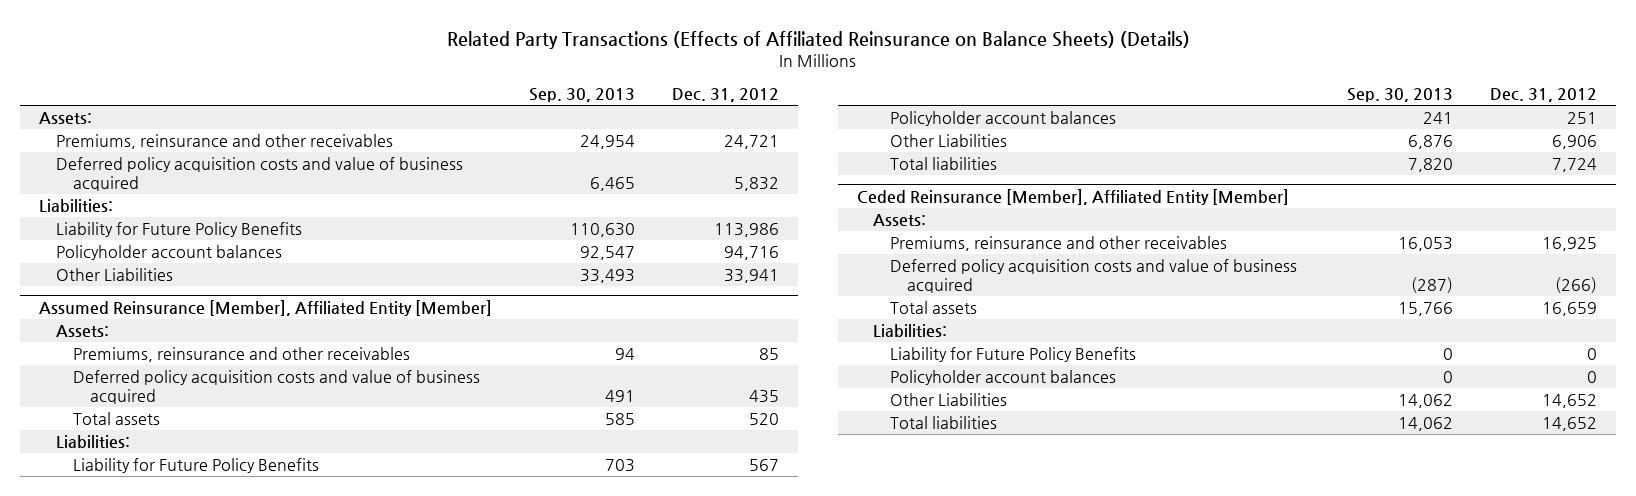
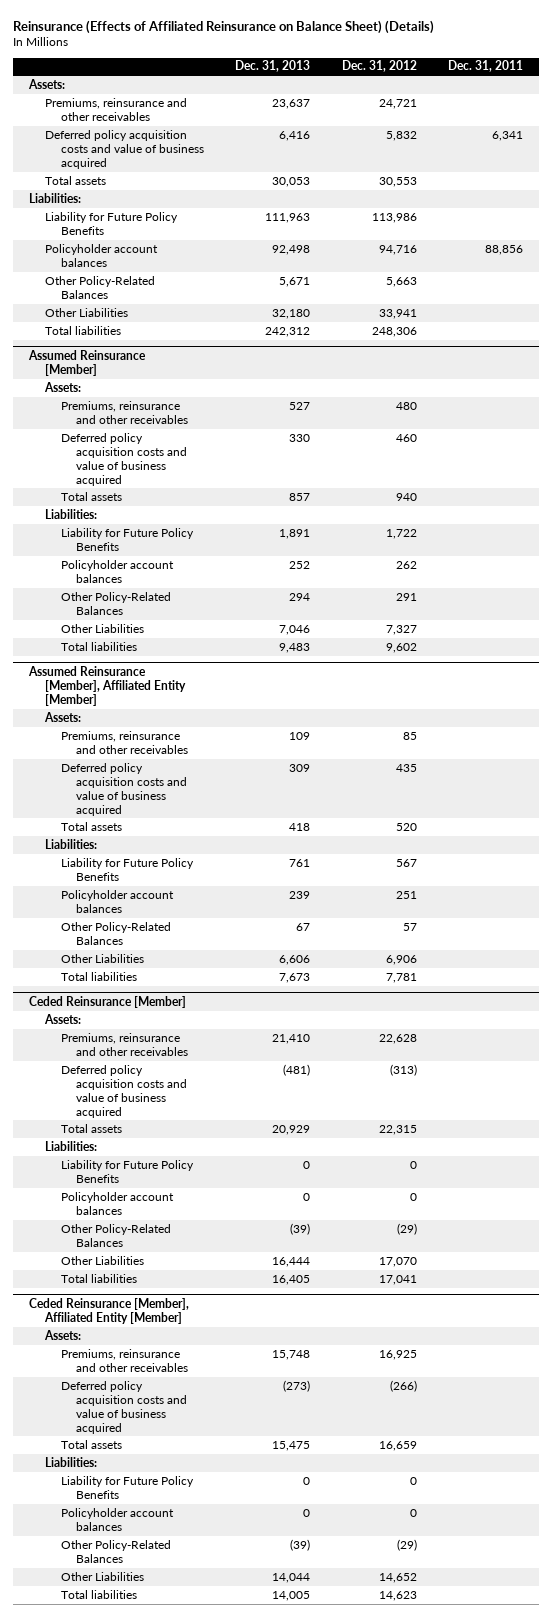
[446,30,1190,49] Related Party Transactions (Effects of Affiliated Reinsurance on Balance Sheets) (Details) -> [13,20,435,35] Reinsurance (Effects of Affiliated Reinsurance on Balance Sheet) (Details)
[529,88,636,103] Sep. 30, 2013 -> none
none -> [235,60,311,73] Dec. 31, 2013
none -> [448,60,524,73] Dec. 31, 2011
none -> [44,175,106,185] Total assets
none -> [44,275,155,299] Other Policy-Related Balances
none -> [44,325,121,335] Total liabilities
none -> [28,349,147,376] Assumed Reinsurance [Member]
none -> [43,381,81,392] Assets:
none -> [60,400,189,424] Premiums, reinsurance and other receivables
none -> [60,432,188,486] Deferred policy acquisition costs and value of business acquired
none -> [60,491,122,501] Total assets
none -> [44,508,97,519] Liabilities:
none -> [60,527,194,551] Liability for Future Policy Benefits
none -> [60,559,174,583] Policyholder account balances
none -> [60,591,171,615] Other Policy-Related Balances
none -> [60,623,144,633] Other Liabilities
none -> [60,641,137,651] Total liabilities
none -> [60,921,171,945] Other Policy-Related Balances
[1552,158,1598,173] 7,724 -> [385,972,417,983] 7,781
none -> [29,995,187,1008] Ceded Reinsurance [Member]
none -> [43,1013,81,1024] Assets:
none -> [60,1032,189,1056] Premiums, reinsurance and other receivables
none -> [60,1064,188,1118] Deferred policy acquisition costs and value of business acquired
none -> [60,1123,122,1133] Total assets
none -> [44,1140,97,1151] Liabilities:
none -> [60,1159,194,1183] Liability for Future Policy Benefits
none -> [60,1191,174,1215] Policyholder account balances
none -> [60,1223,171,1247] Other Policy-Related Balances
none -> [60,1255,144,1265] Other Liabilities
none -> [60,1273,137,1283] Total liabilities
none -> [60,1539,171,1563] Other Policy-Related Balances
[1542,417,1598,432] 14,652 -> [378,1590,417,1601] 14,623

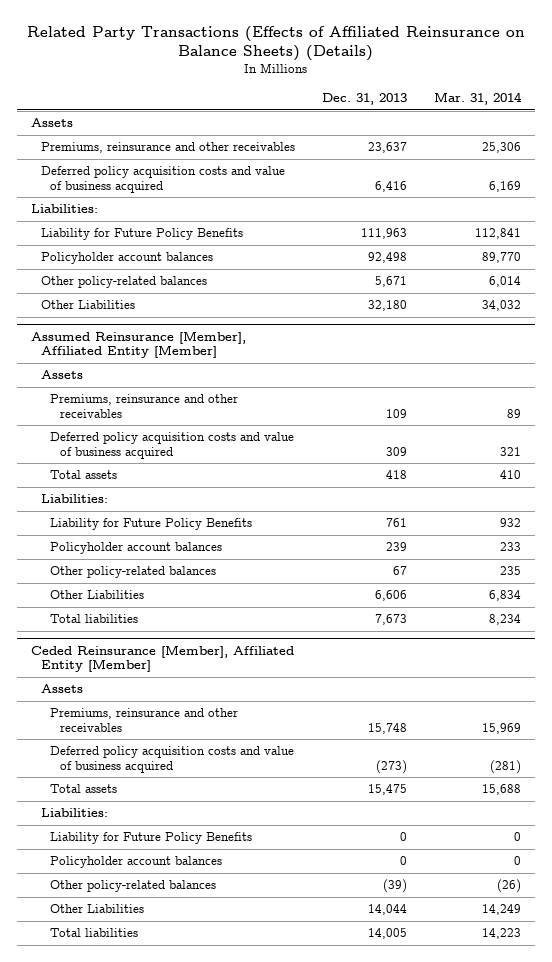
[13,20,435,35] Reinsurance (Effects of Affiliated Reinsurance on Balance Sheet) (Details) -> [27,25,526,62] Related Party Transactions (Effects of Affiliated Reinsurance on Balance Sheets) (Details)
[341,60,417,73] Dec. 31, 2012 -> none
[448,60,524,73] Dec. 31, 2011 -> none
none -> [434,92,523,106] Mar. 31, 2014
[28,78,66,89] Assets: -> [30,118,73,128] Assets
[44,175,106,185] Total assets -> none
[44,275,155,299] Other Policy-Related Balances -> [40,276,207,289] Other policy-related balances
[44,325,121,335] Total liabilities -> none
[28,349,147,376] Assumed Reinsurance [Member] -> none
[43,381,81,392] Assets: -> none
[60,400,189,424] Premiums, reinsurance and other receivables -> none
[60,432,188,486] Deferred policy acquisition costs and value of business acquired -> none
[60,491,122,501] Total assets -> none
[44,508,97,519] Liabilities: -> none
[60,527,194,551] Liability for Future Policy Benefits -> none
[60,559,174,583] Policyholder account balances -> none
[60,591,171,615] Other Policy-Related Balances -> none
[60,623,144,633] Other Liabilities -> none
[60,641,137,651] Total liabilities -> none
[43,711,81,722] Assets: -> [40,370,83,380] Assets
[60,921,171,945] Other Policy-Related Balances -> [50,566,217,579] Other policy-related balances
[29,995,187,1008] Ceded Reinsurance [Member] -> none
[43,1013,81,1024] Assets: -> none
[60,1032,189,1056] Premiums, reinsurance and other receivables -> none
[60,1064,188,1118] Deferred policy acquisition costs and value of business acquired -> none
[60,1123,122,1133] Total assets -> none
[44,1140,97,1151] Liabilities: -> none
[60,1159,194,1183] Liability for Future Policy Benefits -> none
[60,1191,174,1215] Policyholder account balances -> none
[60,1223,171,1247] Other Policy-Related Balances -> none
[60,1255,144,1265] Other Liabilities -> none
[60,1273,137,1283] Total liabilities -> none
[43,1329,81,1340] Assets: -> [40,684,83,694] Assets
[60,1539,171,1563] Other Policy-Related Balances -> [50,880,217,893] Other policy-related balances

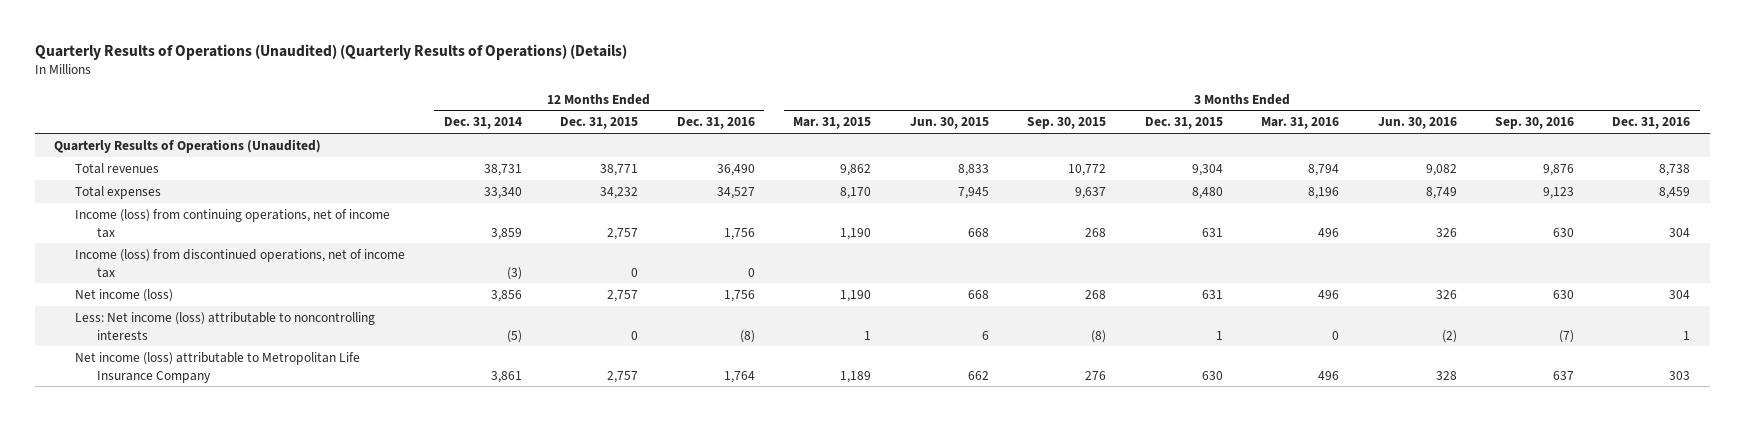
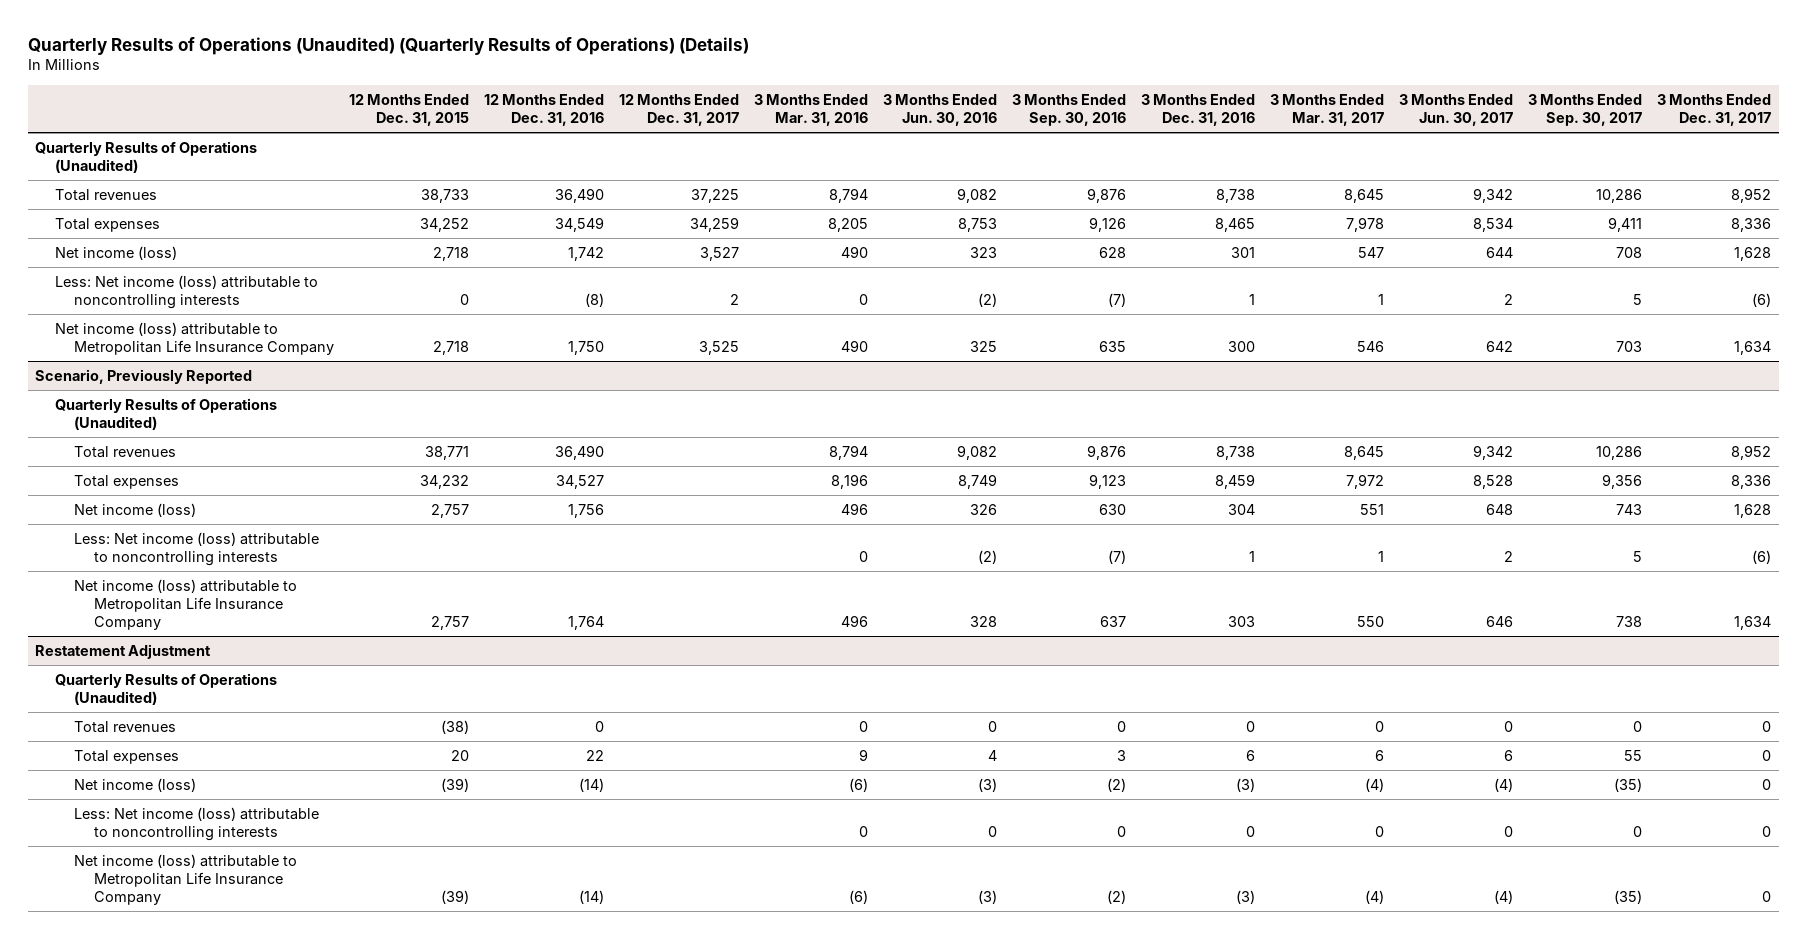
[443,117,522,130] Dec. 31, 2014 -> none
[793,117,872,130] Mar. 31, 2015 -> none
[909,117,989,130] Jun. 30, 2015 -> none
[1027,117,1107,130] Sep. 30, 2015 -> none
[1144,117,1223,130] Dec. 31, 2015 -> none
none -> [619,94,740,127] 12 Months Ended Dec. 31, 2017
none -> [1270,94,1385,127] 3 Months Ended Mar. 31, 2017
none -> [1399,94,1514,127] 3 Months Ended Jun. 30, 2017
none -> [1528,94,1643,127] 3 Months Ended Sep. 30, 2017
none -> [1657,94,1772,127] 3 Months Ended Dec. 31, 2017
none -> [54,189,157,202] Total revenues
none -> [54,218,160,233] Total expenses
none -> [54,246,177,261] Net income (loss)
[75,311,376,340] Less: Net income (loss) attributable to noncontrolling interests -> [54,275,318,309] Less: Net income (loss) attributable to noncontrolling interests
none -> [54,322,335,355] Net income (loss) attributable to Metropolitan Life Insurance Company
none -> [35,369,253,385] Scenario, Previously Reported
none -> [54,398,277,430] Quarterly Results of Operations (Unaudited)
[75,208,391,238] Income (loss) from continuing operations, net of income tax -> none
[75,248,406,278] Income (loss) from discontinued operations, net of income tax -> none
none -> [74,532,320,566] Less: Net income (loss) attributable to noncontrolling interests
none -> [35,644,212,660] Restatement Adjustment
none -> [54,673,277,705] Quarterly Results of Operations (Unaudited)
none -> [74,721,177,734] Total revenues
none -> [74,750,180,765] Total expenses
none -> [74,778,197,793] Net income (loss)
none -> [74,807,320,841] Less: Net income (loss) attributable to noncontrolling interests
none -> [74,854,298,905] Net income (loss) attributable to Metropolitan Life Insurance Company

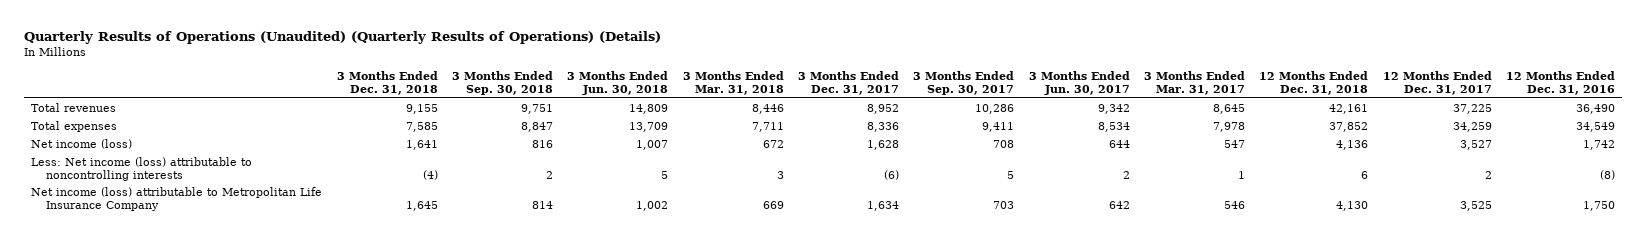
[349,94,470,127] 12 Months Ended Dec. 31, 2015 -> none
[754,94,869,127] 3 Months Ended Mar. 31, 2016 -> none
[883,94,998,127] 3 Months Ended Jun. 30, 2016 -> none
[1012,94,1127,127] 3 Months Ended Sep. 30, 2016 -> none
[1141,94,1256,127] 3 Months Ended Dec. 31, 2016 -> none
none -> [336,71,438,95] 3 Months Ended Dec. 31, 2018
none -> [451,71,553,95] 3 Months Ended Sep. 30, 2018
none -> [567,71,669,95] 3 Months Ended Jun. 30, 2018
none -> [682,71,784,95] 3 Months Ended Mar. 31, 2018
none -> [1259,71,1369,95] 12 Months Ended Dec. 31, 2018
[35,141,258,173] Quarterly Results of Operations (Unaudited) -> none
[35,369,253,385] Scenario, Previously Reported -> none
[54,398,277,430] Quarterly Results of Operations (Unaudited) -> none
[74,446,177,459] Total revenues -> none
[74,475,180,490] Total expenses -> none
[74,503,197,518] Net income (loss) -> none
[74,532,320,566] Less: Net income (loss) attributable to noncontrolling interests -> none
[74,579,298,630] Net income (loss) attributable to Metropolitan Life Insurance Company -> none
[35,644,212,660] Restatement Adjustment -> none
[54,673,277,705] Quarterly Results of Operations (Unaudited) -> none
[74,721,177,734] Total revenues -> none
[74,750,180,765] Total expenses -> none
[74,778,197,793] Net income (loss) -> none
[74,807,320,841] Less: Net income (loss) attributable to noncontrolling interests -> none
[74,854,298,905] Net income (loss) attributable to Metropolitan Life Insurance Company -> none

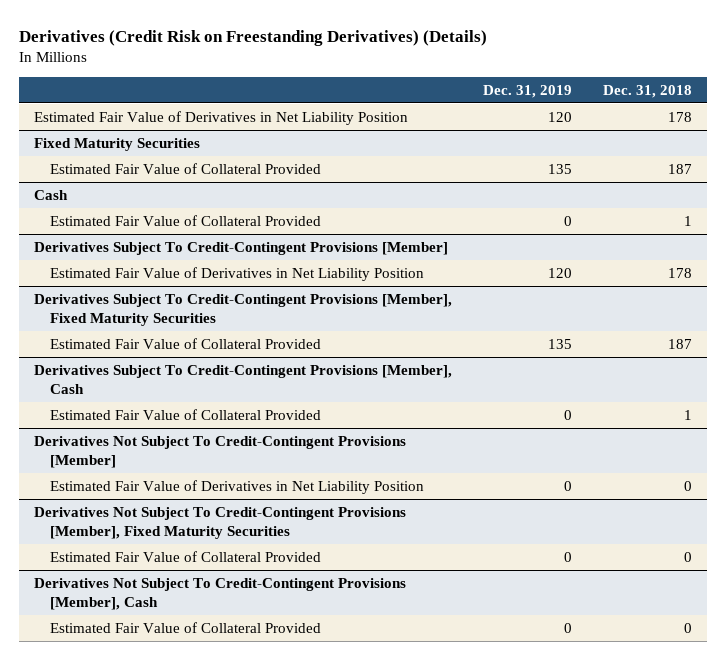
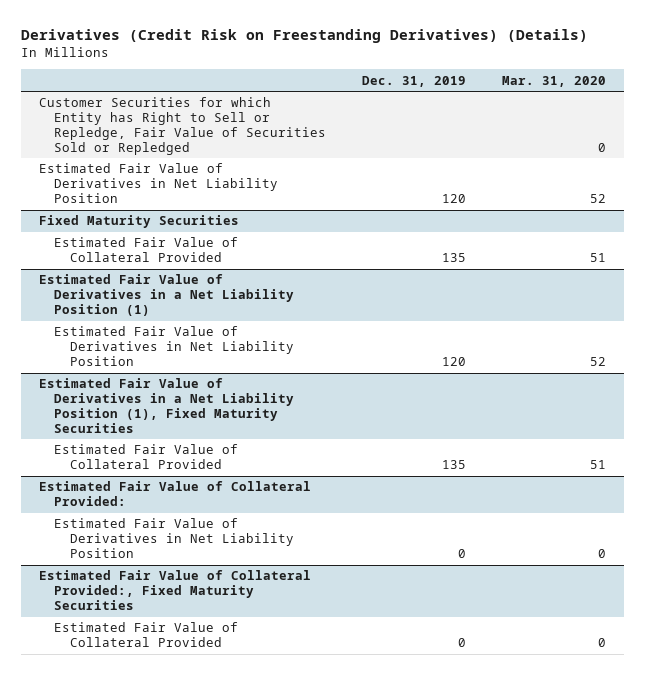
[602,84,692,98] Dec. 31, 2018 -> none
none -> [502,75,607,87] Mar. 31, 2020
none -> [38,97,327,156] Customer Securities for which Entity has Right to Sell or Repledge, Fair Value of Securities Sold or Repledged
[34,189,69,200] Cash -> none
[50,214,322,226] Estimated Fair Value of Collateral Provided -> none
[34,241,449,255] Derivatives Subject To Credit-Contingent Provisions [Member] -> [38,274,295,317] Estimated Fair Value of Derivatives in a Net Liability Position (1)
[34,293,453,326] Derivatives Subject To Credit-Contingent Provisions [Member], Fixed Maturity Securities -> none
none -> [38,378,295,434] Estimated Fair Value of Derivatives in a Net Liability Position (1), Fixed Maturity Securities
[34,364,453,394] Derivatives Subject To Credit-Contingent Provisions [Member], Cash -> none
[50,408,322,420] Estimated Fair Value of Collateral Provided -> none
[34,435,407,468] Derivatives Not Subject To Credit-Contingent Provisions [Member] -> [38,481,311,507] Estimated Fair Value of Collateral Provided:
[34,506,407,539] Derivatives Not Subject To Credit-Contingent Provisions [Member], Fixed Maturity Securities -> none
[50,550,322,562] Estimated Fair Value of Collateral Provided -> none
[34,577,407,610] Derivatives Not Subject To Credit-Contingent Provisions [Member], Cash -> none
none -> [38,570,311,611] Estimated Fair Value of Collateral Provided:, Fixed Maturity Securities

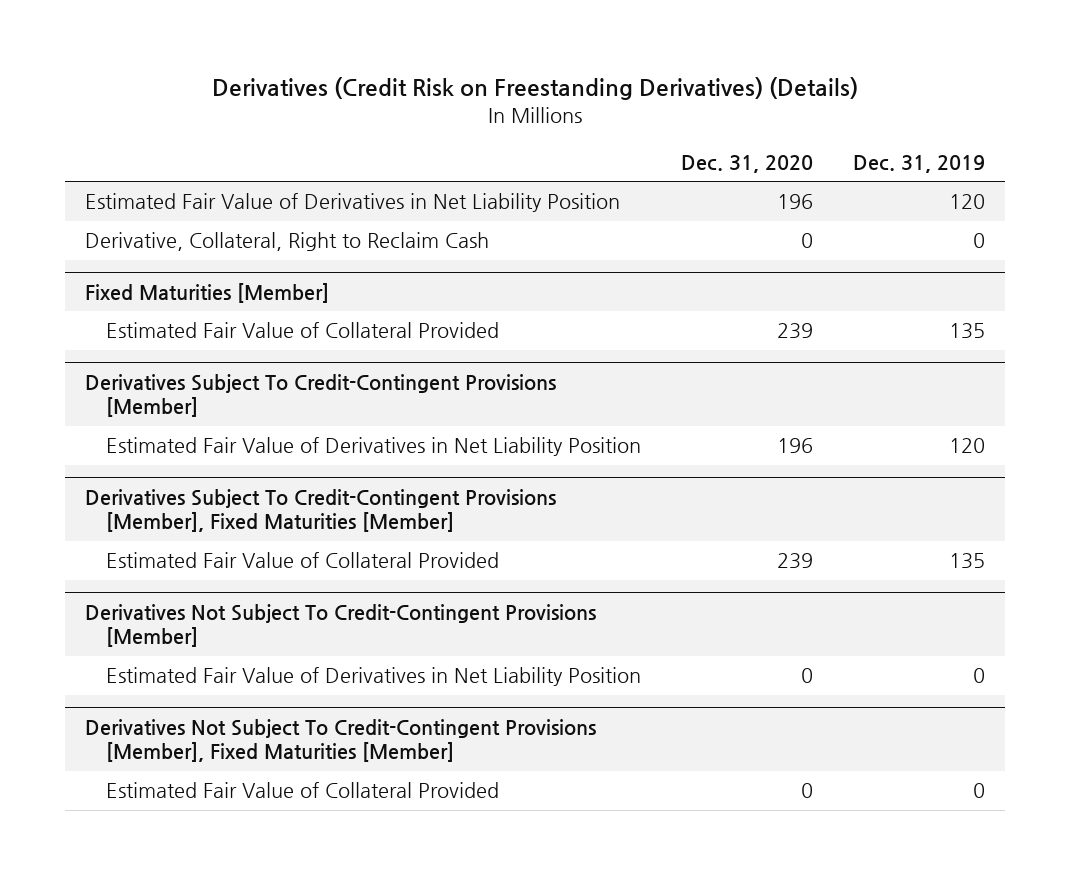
[502,75,607,87] Mar. 31, 2020 -> none
none -> [680,154,813,173] Dec. 31, 2020
[38,97,327,156] Customer Securities for which Entity has Right to Sell or Repledge, Fair Value of Securities Sold or Repledged -> none
none -> [84,232,489,252] Derivative, Collateral, Right to Reclaim Cash
[38,215,239,229] Fixed Maturity Securities -> [84,282,329,303] Fixed Maturities [Member]
[38,274,295,317] Estimated Fair Value of Derivatives in a Net Liability Position (1) -> [84,373,556,418] Derivatives Subject To Credit-Contingent Provisions [Member]
[38,378,295,434] Estimated Fair Value of Derivatives in a Net Liability Position (1), Fixed Maturity Securities -> none
none -> [84,488,556,533] Derivatives Subject To Credit-Contingent Provisions [Member], Fixed Maturities [Member]
[38,481,311,507] Estimated Fair Value of Collateral Provided: -> [84,603,596,648] Derivatives Not Subject To Credit-Contingent Provisions [Member]
[38,570,311,611] Estimated Fair Value of Collateral Provided:, Fixed Maturity Securities -> none
none -> [84,718,596,763] Derivatives Not Subject To Credit-Contingent Provisions [Member], Fixed Maturities [Member]

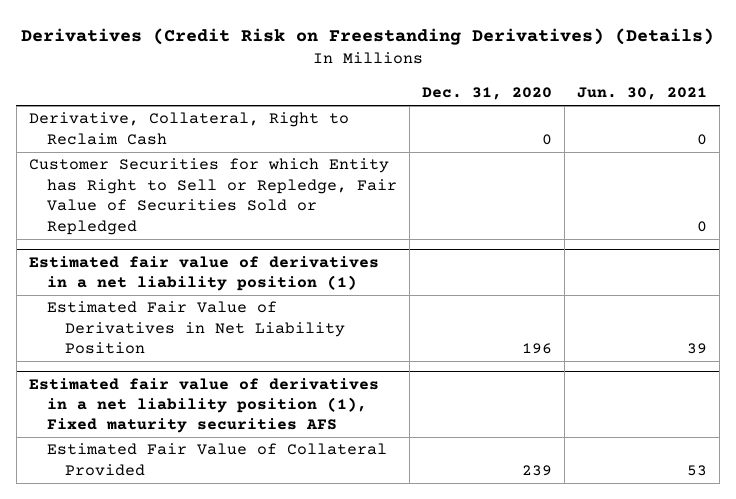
[853,154,986,173] Dec. 31, 2019 -> none
none -> [577,87,708,101] Jun. 30, 2021
[84,193,620,213] Estimated Fair Value of Derivatives in Net Liability Position -> none
[84,282,329,303] Fixed Maturities [Member] -> none
[105,322,499,339] Estimated Fair Value of Collateral Provided -> none
none -> [28,158,398,235] Customer Securities for which Entity has Right to Sell or Repledge, Fair Value of Securities Sold or Repledged
[84,373,556,418] Derivatives Subject To Credit-Contingent Provisions [Member] -> [28,255,379,291] Estimated fair value of derivatives in a net liability position (1)
[84,488,556,533] Derivatives Subject To Credit-Contingent Provisions [Member], Fixed Maturities [Member] -> none
none -> [28,377,379,434] Estimated fair value of derivatives in a net liability position (1), Fixed maturity securities AFS
[84,603,596,648] Derivatives Not Subject To Credit-Contingent Provisions [Member] -> none
[105,667,641,687] Estimated Fair Value of Derivatives in Net Liability Position -> none
[84,718,596,763] Derivatives Not Subject To Credit-Contingent Provisions [Member], Fixed Maturities [Member] -> none
[105,782,499,799] Estimated Fair Value of Collateral Provided -> none

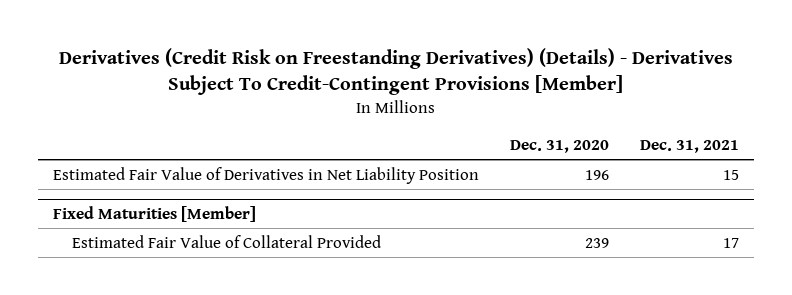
[20,28,714,46] Derivatives (Credit Risk on Freestanding Derivatives) (Details) -> [58,47,733,96] Derivatives (Credit Risk on Freestanding Derivatives) (Details) - Derivatives Subject To Credit-Contingent Provisions [Member]
[577,87,708,101] Jun. 30, 2021 -> none
none -> [639,140,739,154] Dec. 31, 2021
[28,112,349,145] Derivative, Collateral, Right to Reclaim Cash -> none
[28,158,398,235] Customer Securities for which Entity has Right to Sell or Repledge, Fair Value of Securities Sold or Repledged -> none
[28,255,379,291] Estimated fair value of derivatives in a net liability position (1) -> none
[28,377,379,434] Estimated fair value of derivatives in a net liability position (1), Fixed maturity securities AFS -> none
none -> [52,205,256,222] Fixed Maturities [Member]

